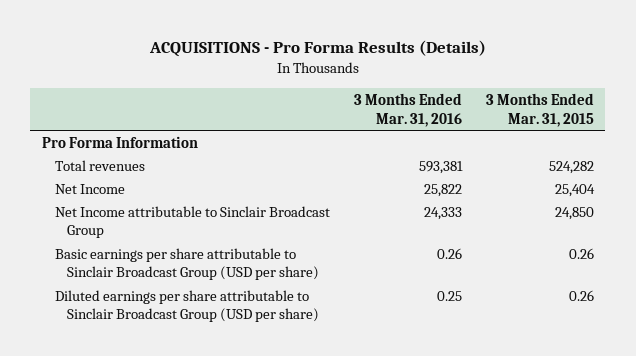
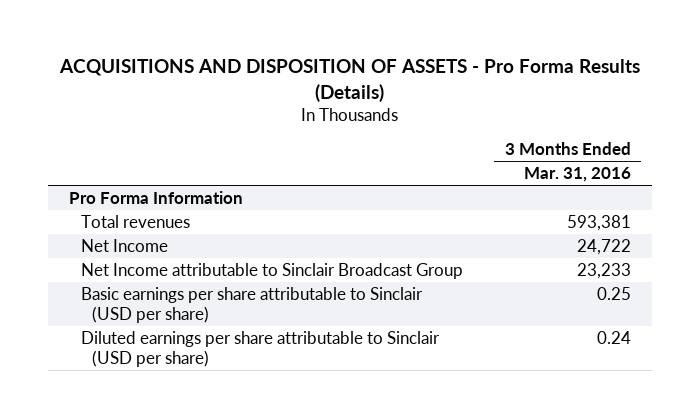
[148,40,486,58] ACQUISITIONS - Pro Forma Results (Details) -> [58,59,640,102] ACQUISITIONS AND DISPOSITION OF ASSETS - Pro Forma Results (Details)
[485,92,594,127] 3 Months Ended Mar. 31, 2015 -> none
[423,183,462,197] 25,822 -> [576,238,631,255] 24,722
[423,206,462,220] 24,333 -> [576,262,631,279] 23,233
[54,247,320,281] Basic earnings per share attributable to Sinclair Broadcast Group (USD per share) -> [80,286,423,323] Basic earnings per share attributable to Sinclair (USD per share)
[436,247,462,259] 0.26 -> [596,286,631,300] 0.25
[54,289,320,323] Diluted earnings per share attributable to Sinclair Broadcast Group (USD per share) -> [80,330,440,367] Diluted earnings per share attributable to Sinclair (USD per share)
[436,290,462,301] 0.25 -> [596,330,631,344] 0.24

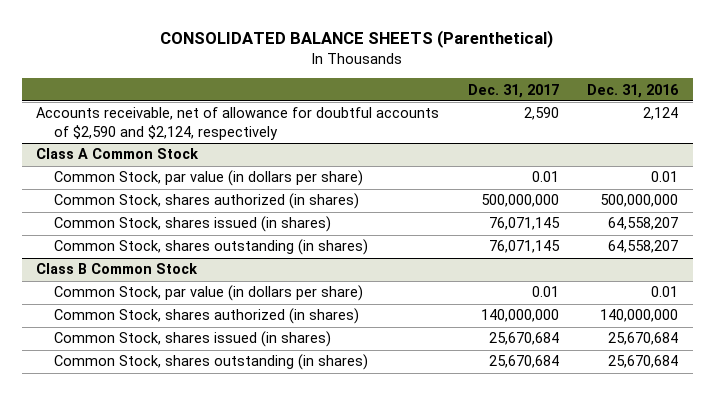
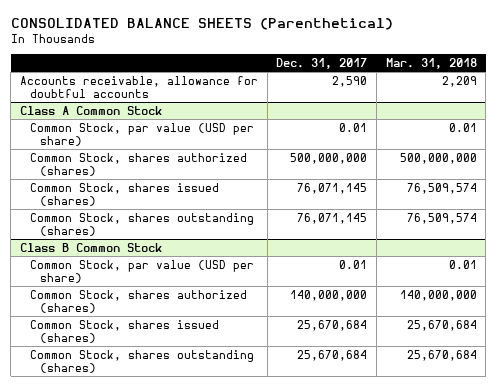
[587,83,680,98] Dec. 31, 2016 -> none
none -> [385,57,477,69] Mar. 31, 2018
[36,107,440,140] Accounts receivable, net of allowance for doubtful accounts of $2,590 and $2,124, respectively -> [19,75,258,98] Accounts receivable, allowance for doubtful accounts
[53,170,363,187] Common Stock, par value (in dollars per share) -> [29,122,254,146] Common Stock, par value (USD per share)
[53,193,359,210] Common Stock, shares authorized (in shares) -> [29,152,247,176] Common Stock, shares authorized (shares)
[53,216,331,233] Common Stock, shares issued (in shares) -> [29,182,219,206] Common Stock, shares issued (shares)
[53,239,368,256] Common Stock, shares outstanding (in shares) -> [29,212,254,236] Common Stock, shares outstanding (shares)
[53,285,363,302] Common Stock, par value (in dollars per share) -> [29,259,254,283] Common Stock, par value (USD per share)
[53,308,359,325] Common Stock, shares authorized (in shares) -> [29,289,247,313] Common Stock, shares authorized (shares)
[53,331,331,348] Common Stock, shares issued (in shares) -> [29,319,219,343] Common Stock, shares issued (shares)
[53,354,368,371] Common Stock, shares outstanding (in shares) -> [29,349,254,373] Common Stock, shares outstanding (shares)

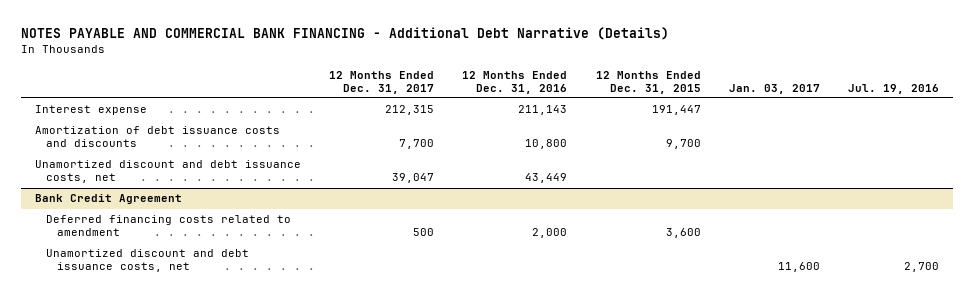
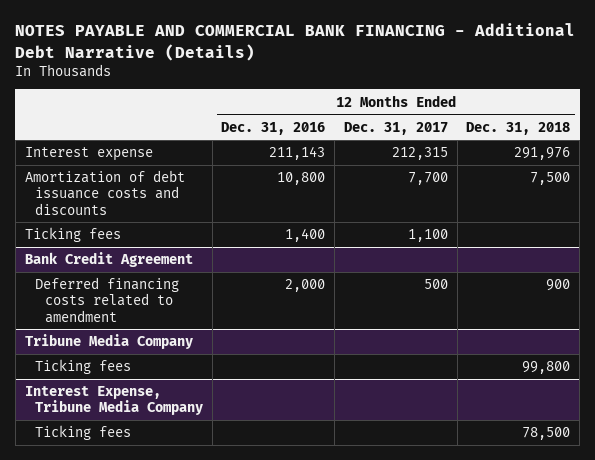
[595,70,701,94] 12 Months Ended Dec. 31, 2015 -> none
[728,83,820,94] Jan. 03, 2017 -> none
[848,83,940,94] Jul. 19, 2016 -> none
none -> [466,121,571,135] Dec. 31, 2018
[34,160,301,184] Unamortized discount and debt issuance costs, net -> none
none -> [24,227,121,243] Ticking fees
[46,249,250,273] Unamortized discount and debt issuance costs, net -> none
none -> [24,334,193,350] Tribune Media Company
none -> [34,359,131,375] Ticking fees
none -> [24,386,203,416] Interest Expense, Tribune Media Company
none -> [34,425,131,441] Ticking fees

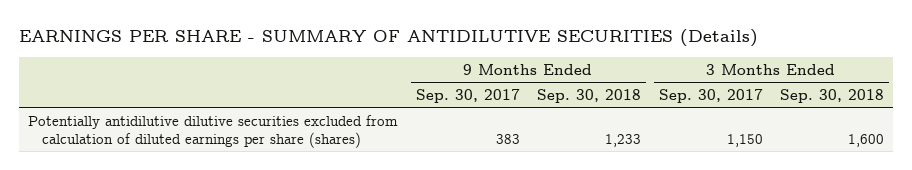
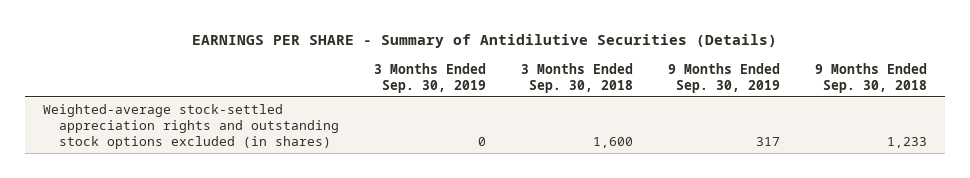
[19,29,759,48] EARNINGS PER SHARE - SUMMARY OF ANTIDILUTIVE SECURITIES (Details) -> [192,34,778,49] EARNINGS PER SHARE - Summary of Antidilutive Securities (Details)
[415,88,520,103] Sep. 30, 2017 -> none
[658,88,763,103] Sep. 30, 2017 -> none
none -> [374,62,487,94] 3 Months Ended Sep. 30, 2019
none -> [668,62,781,94] 9 Months Ended Sep. 30, 2019
[28,114,399,148] Potentially antidilutive dilutive securities excluded from calculation of diluted earnings per share (shares) -> [42,103,340,150] Weighted-average stock-settled appreciation rights and outstanding stock options excluded (in shares)

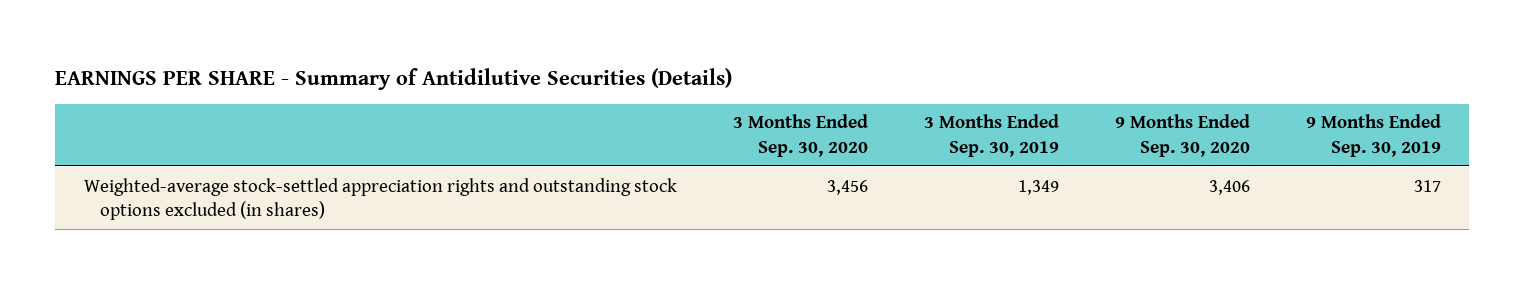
[521,62,634,94] 3 Months Ended Sep. 30, 2018 -> none
[815,62,928,94] 9 Months Ended Sep. 30, 2018 -> none
none -> [732,114,868,157] 3 Months Ended Sep. 30, 2020
none -> [1115,114,1251,157] 9 Months Ended Sep. 30, 2020
[478,137,487,147] 0 -> [1017,179,1059,195] 1,349

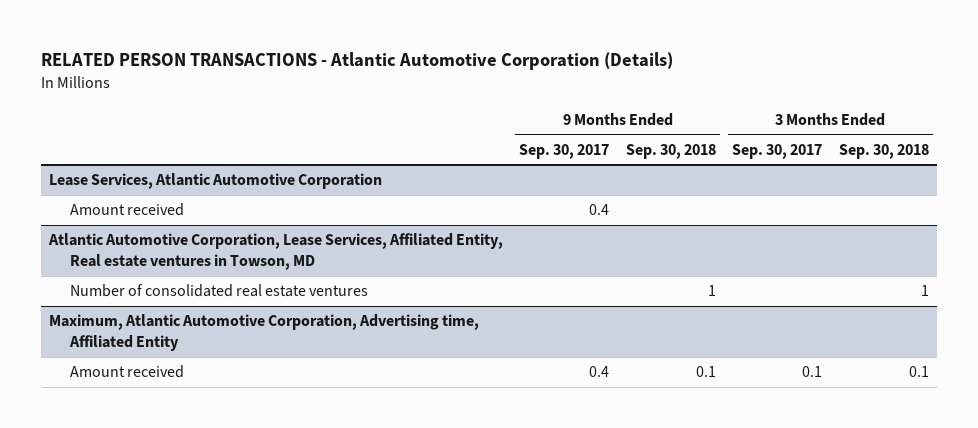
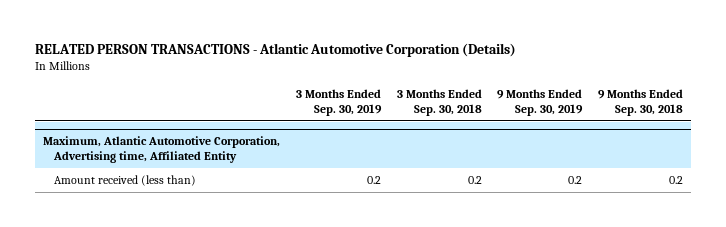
[519,143,610,159] Sep. 30, 2017 -> none
[732,143,823,159] Sep. 30, 2017 -> none
none -> [295,89,382,116] 3 Months Ended Sep. 30, 2019
none -> [497,89,584,116] 9 Months Ended Sep. 30, 2019
[48,173,382,190] Lease Services, Atlantic Automotive Corporation -> none
[70,203,185,217] Amount received -> none
[47,233,503,270] Atlantic Automotive Corporation, Lease Services, Affiliated Entity, Real estate ventures in Towson, MD -> none
[70,284,369,298] Number of consolidated real estate ventures -> none
[70,365,185,379] Amount received -> [53,175,196,187] Amount received (less than)
[695,366,716,378] 0.1 -> [669,176,684,185] 0.2
[908,366,929,378] 0.1 -> [467,176,482,185] 0.2

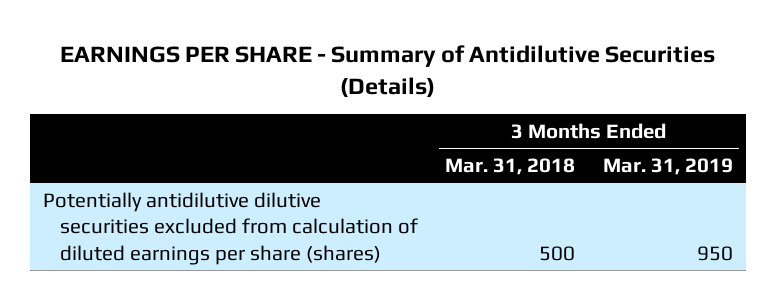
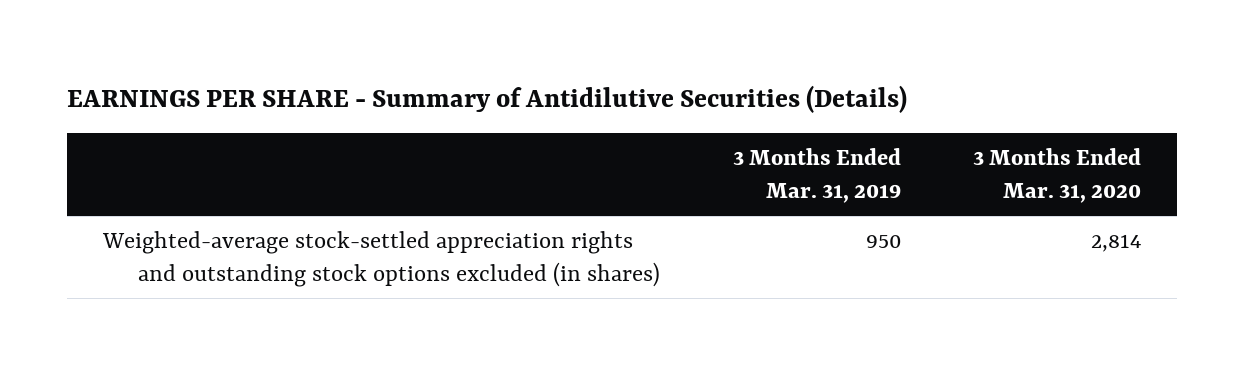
[445,157,576,175] Mar. 31, 2018 -> none
none -> [973,148,1142,203] 3 Months Ended Mar. 31, 2020
[43,191,419,266] Potentially antidilutive dilutive securities excluded from calculation of diluted earnings per share (shares) -> [102,231,661,287] Weighted-average stock-settled appreciation rights and outstanding stock options excluded (in shares)

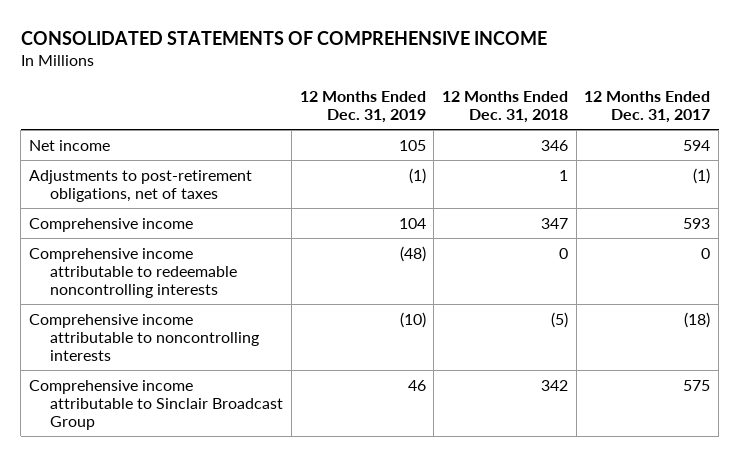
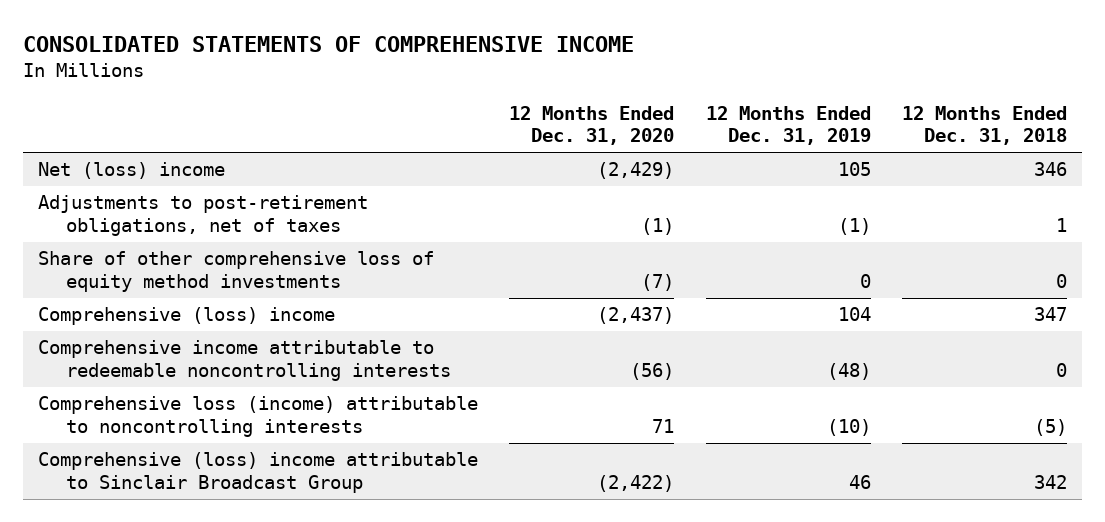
[584,90,711,124] 12 Months Ended Dec. 31, 2017 -> none
none -> [509,105,675,146] 12 Months Ended Dec. 31, 2020
[28,139,110,151] Net income -> [38,162,226,180] Net (loss) income
none -> [38,251,435,293] Share of other comprehensive loss of equity method investments
[28,217,193,232] Comprehensive income -> [38,307,336,326] Comprehensive (loss) income
[28,313,260,362] Comprehensive income attributable to noncontrolling interests -> [38,396,479,438] Comprehensive loss (income) attributable to noncontrolling interests
[28,379,284,431] Comprehensive income attributable to Sinclair Broadcast Group -> [38,452,479,494] Comprehensive (loss) income attributable to Sinclair Broadcast Group

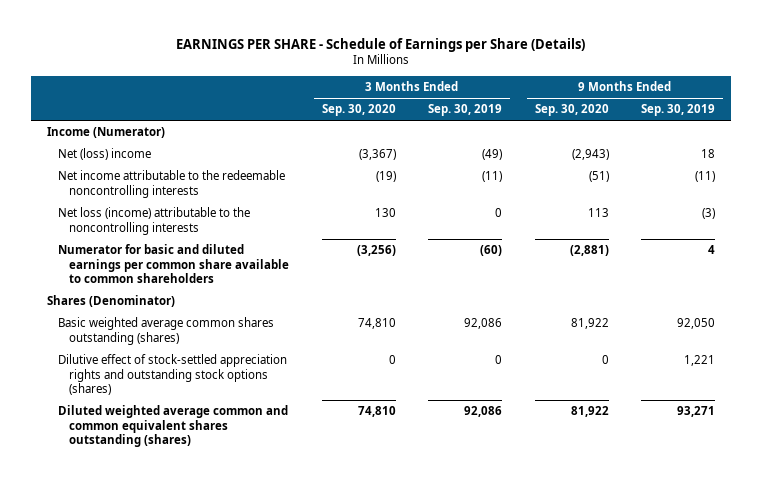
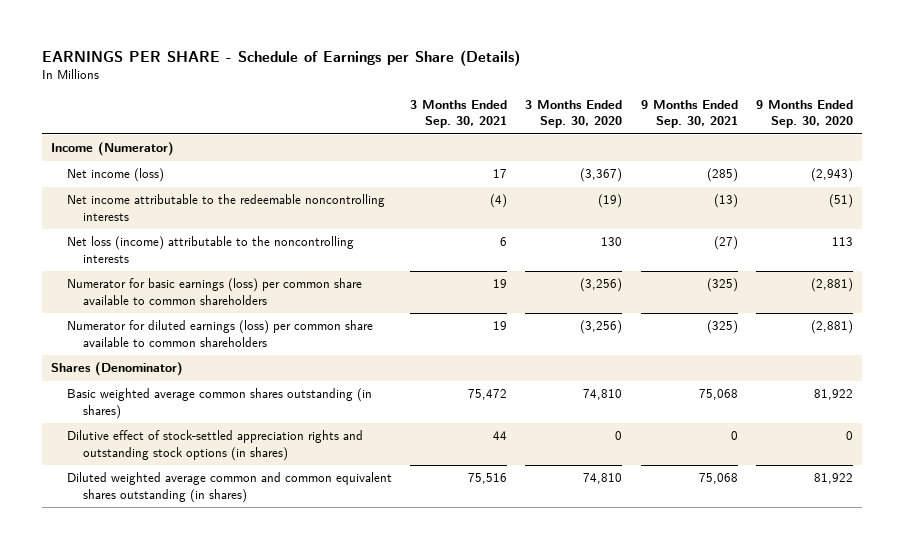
[428,104,503,117] Sep. 30, 2019 -> none
[641,104,716,117] Sep. 30, 2019 -> none
none -> [410,99,508,129] 3 Months Ended Sep. 30, 2021
none -> [640,99,738,129] 9 Months Ended Sep. 30, 2021
[58,148,152,161] Net (loss) income -> [66,168,164,183] Net income (loss)
[58,244,290,284] Numerator for basic and diluted earnings per common share available to common shareholders -> [66,278,362,305] Numerator for basic earnings (loss) per common share available to common shareholders
none -> [66,320,373,347] Numerator for diluted earnings (loss) per common share available to common shareholders
[58,317,275,345] Basic weighted average common shares outstanding (shares) -> [66,388,372,419] Basic weighted average common shares outstanding (in shares)
[58,354,288,396] Dilutive effect of stock-settled appreciation rights and outstanding stock options (shares) -> [66,430,363,461] Dilutive effect of stock-settled appreciation rights and outstanding stock options (in shares)
[58,405,289,448] Diluted weighted average common and common equivalent shares outstanding (shares) -> [66,472,392,503] Diluted weighted average common and common equivalent shares outstanding (in shares)

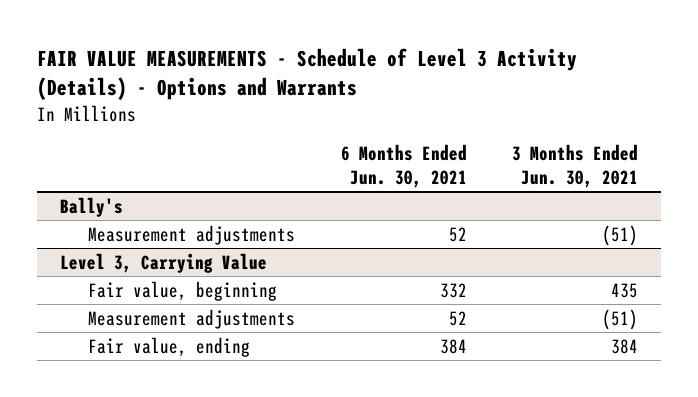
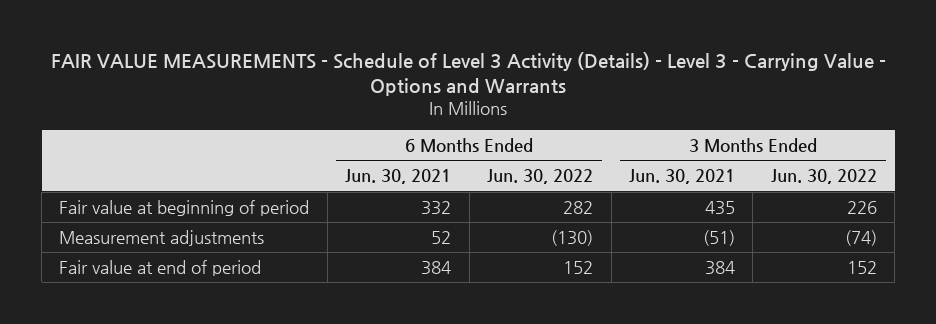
[36,48,577,101] FAIR VALUE MEASUREMENTS - Schedule of Level 3 Activity (Details) - Options and Warrants -> [51,51,887,97] FAIR VALUE MEASUREMENTS - Schedule of Level 3 Activity (Details) - Level 3 - Carrying Value - Options and Warrants
none -> [487,169,594,185] Jun. 30, 2022
none -> [770,169,877,185] Jun. 30, 2022
[59,196,123,217] Bally's -> none
[88,224,296,245] Measurement adjustments -> none
[59,252,267,273] Level 3, Carrying Value -> none
[88,280,278,301] Fair value, beginning -> [59,199,310,216] Fair value at beginning of period
[88,336,251,357] Fair value, ending -> [59,259,262,276] Fair value at end of period

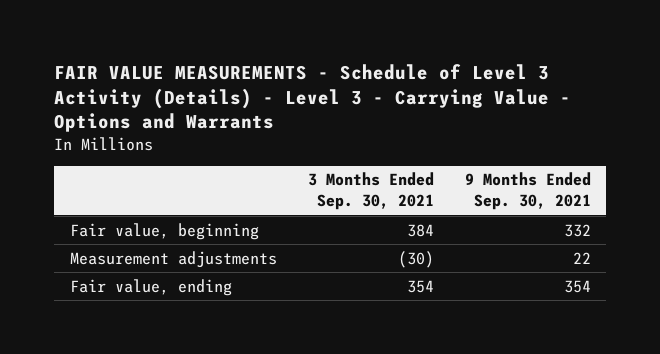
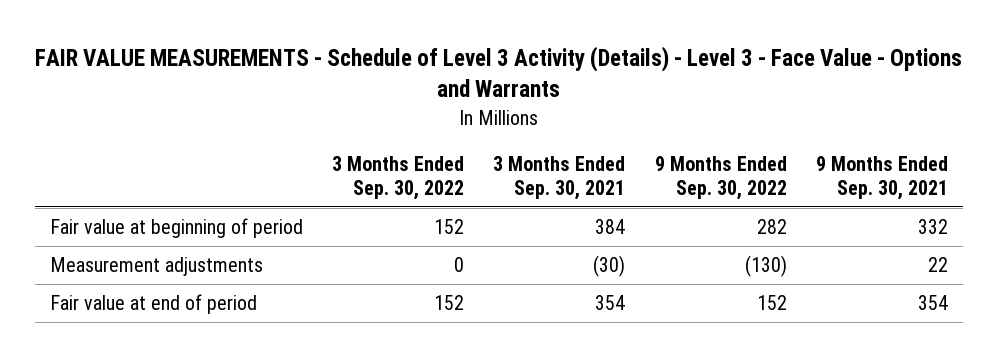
[54,64,572,133] FAIR VALUE MEASUREMENTS - Schedule of Level 3 Activity (Details) - Level 3 - Carrying Value - Options and Warrants -> [34,46,962,98] FAIR VALUE MEASUREMENTS - Schedule of Level 3 Activity (Details) - Level 3 - Face Value - Options and Warrants
none -> [331,155,464,200] 3 Months Ended Sep. 30, 2022
none -> [654,155,787,200] 9 Months Ended Sep. 30, 2022
[69,222,259,240] Fair value, beginning -> [49,218,303,239] Fair value at beginning of period
[69,278,232,296] Fair value, ending -> [49,294,257,315] Fair value at end of period

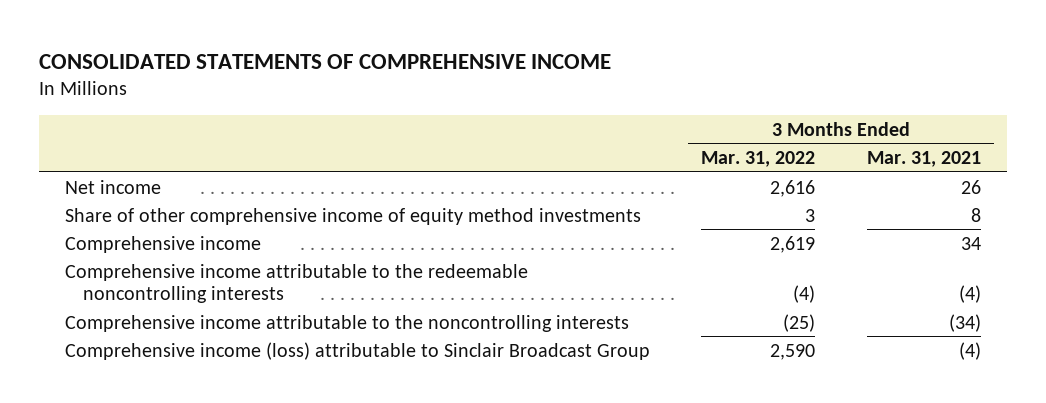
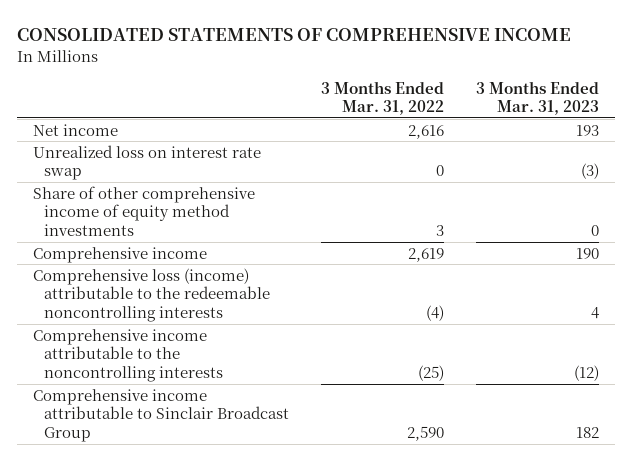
[867,150,982,167] Mar. 31, 2021 -> none
none -> [476,80,600,116] 3 Months Ended Mar. 31, 2023
none -> [33,144,262,181] Unrealized loss on interest rate swap
[64,263,528,304] Comprehensive income attributable to the redeemable noncontrolling interests -> [33,267,271,322] Comprehensive loss (income) attributable to the redeemable noncontrolling interests
[64,341,650,360] Comprehensive income (loss) attributable to Sinclair Broadcast Group -> [33,388,290,442] Comprehensive income attributable to Sinclair Broadcast Group

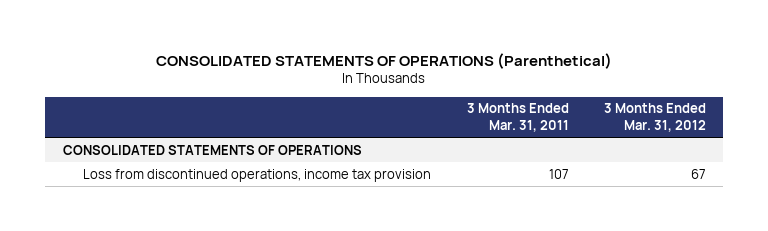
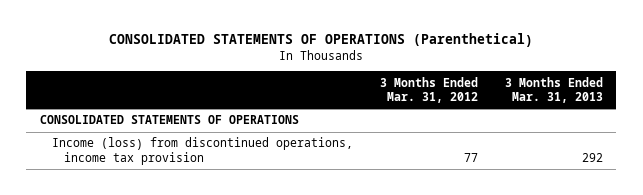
[466,103,569,133] 3 Months Ended Mar. 31, 2011 -> none
none -> [504,76,603,104] 3 Months Ended Mar. 31, 2013
[83,168,432,182] Loss from discontinued operations, income tax provision -> [52,137,354,166] Income (loss) from discontinued operations, income tax provision
[690,168,706,179] 67 -> [463,153,478,163] 77

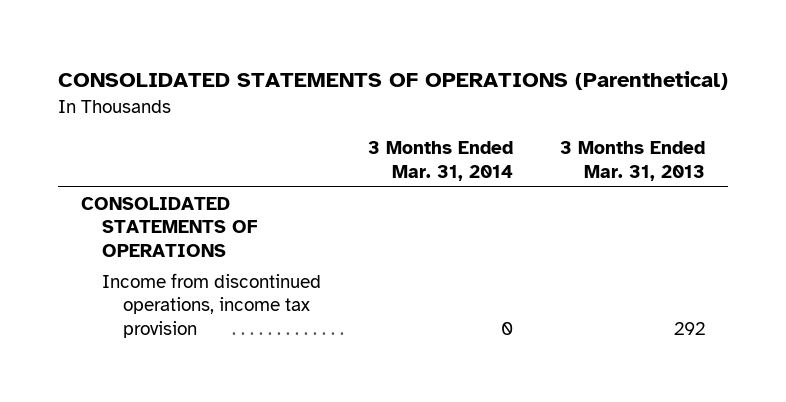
[379,76,478,104] 3 Months Ended Mar. 31, 2012 -> none
none -> [367,141,513,182] 3 Months Ended Mar. 31, 2014
[52,137,354,166] Income (loss) from discontinued operations, income tax provision -> [101,272,321,339] Income from discontinued operations, income tax provision

